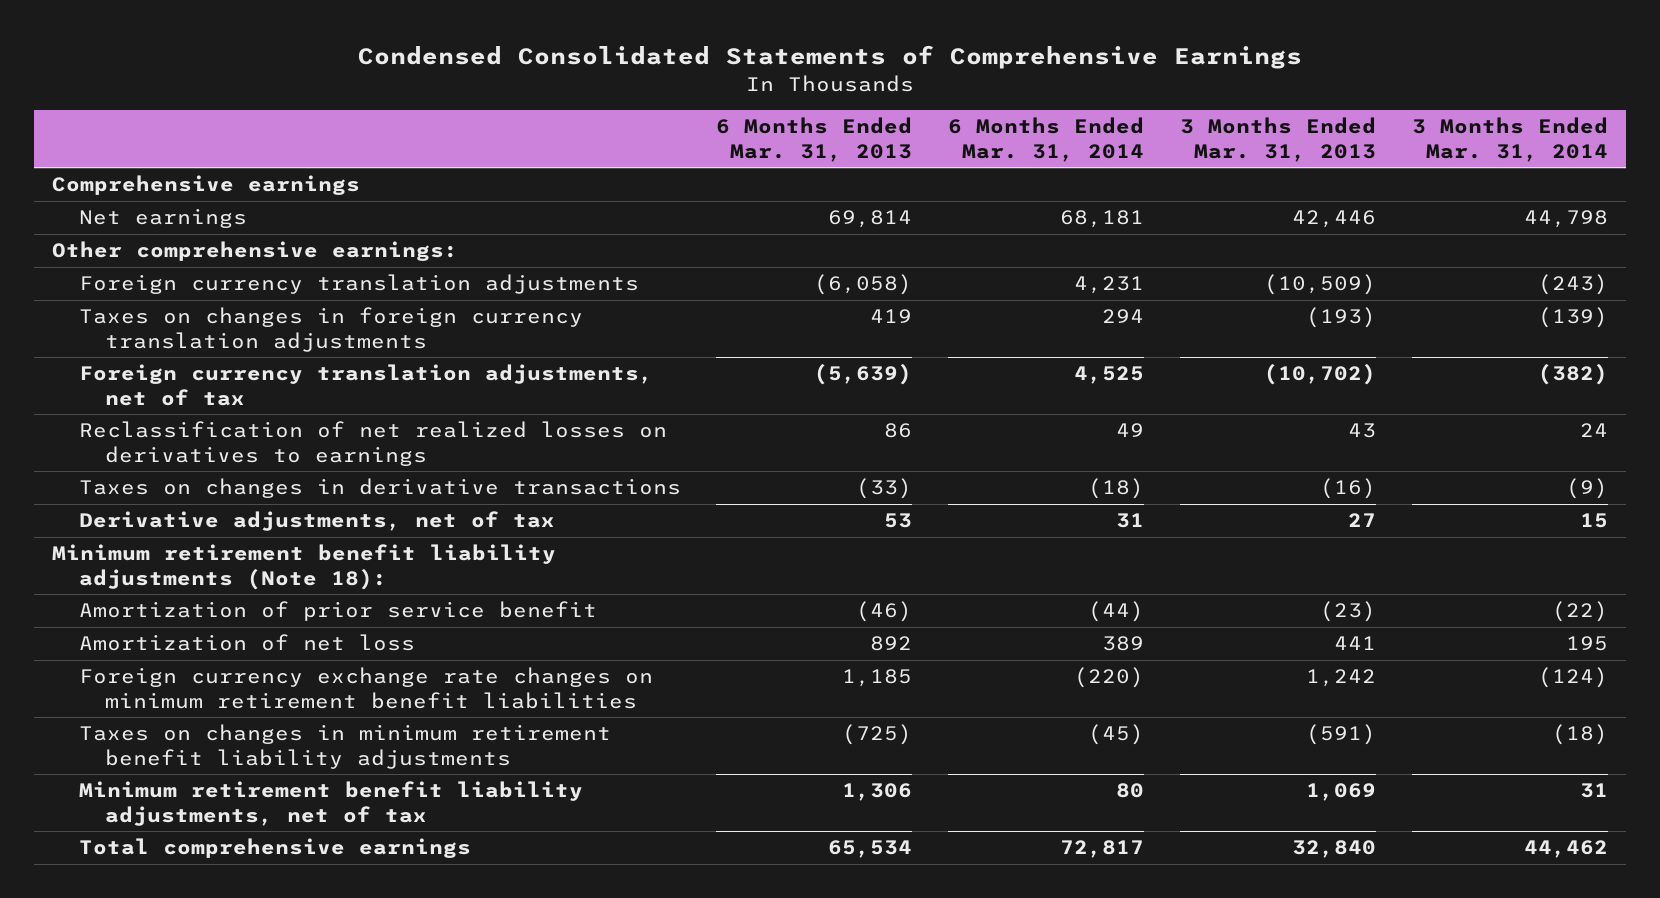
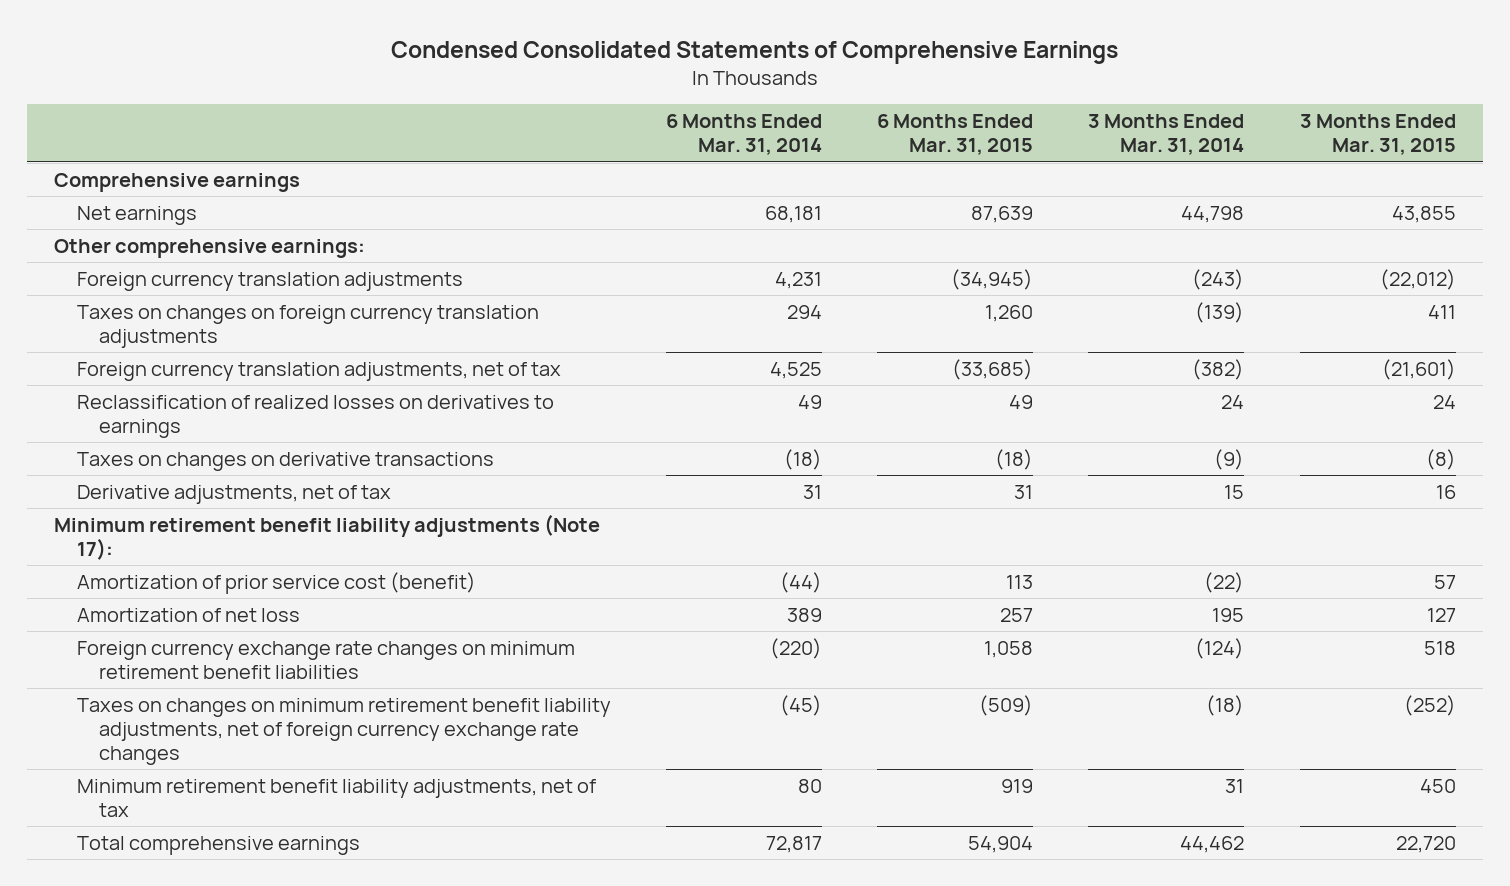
[716,117,913,162] 6 Months Ended Mar. 31, 2013 -> none
[1180,117,1377,162] 3 Months Ended Mar. 31, 2013 -> none
none -> [877,114,1034,156] 6 Months Ended Mar. 31, 2015
none -> [1299,114,1456,156] 3 Months Ended Mar. 31, 2015
[78,307,583,352] Taxes on changes in foreign currency translation adjustments -> [76,304,539,348] Taxes on changes on foreign currency translation adjustments
[78,421,667,466] Reclassification of net realized losses on derivatives to earnings -> [76,394,554,438] Reclassification of realized losses on derivatives to earnings
[78,478,681,499] Taxes on changes in derivative transactions -> [76,451,494,471] Taxes on changes on derivative transactions
[52,544,557,590] Minimum retirement benefit liability adjustments (Note 18): -> [54,513,601,560] Minimum retirement benefit liability adjustments (Note 17):
[78,601,597,622] Amortization of prior service benefit -> [76,571,476,594] Amortization of prior service cost (benefit)
[78,724,611,769] Taxes on changes in minimum retirement benefit liability adjustments -> [76,697,611,765] Taxes on changes on minimum retirement benefit liability adjustments, net of foreign currency exchange rate changes

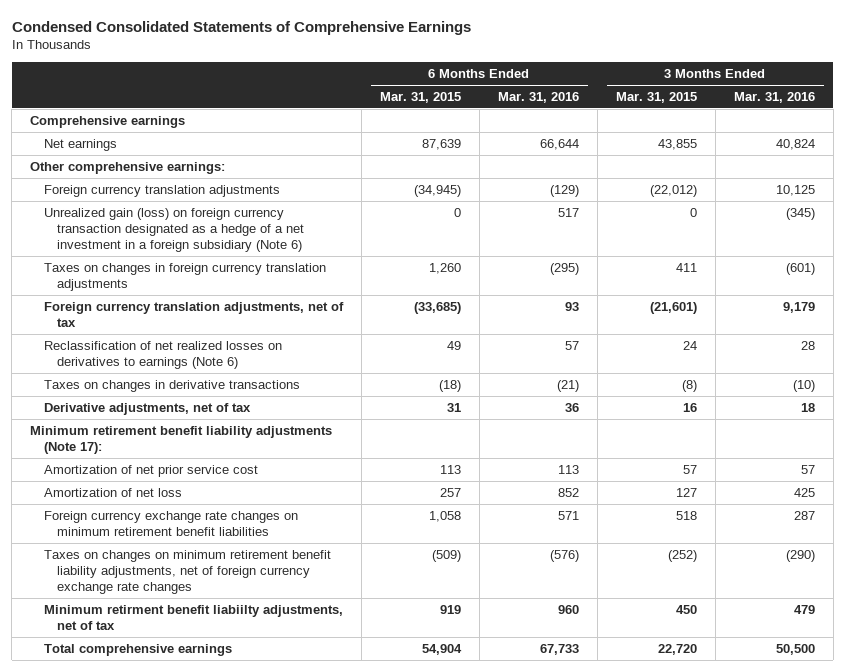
[665,114,822,156] 6 Months Ended Mar. 31, 2014 -> none
[1088,114,1245,156] 3 Months Ended Mar. 31, 2014 -> none
none -> [497,91,579,103] Mar. 31, 2016
none -> [733,91,815,103] Mar. 31, 2016
none -> [43,207,305,253] Unrealized gain (loss) on foreign currency transaction designated as a hedge of a net investment in a foreign subsidiary (Note 6)
[76,304,539,348] Taxes on changes on foreign currency translation adjustments -> [43,262,326,292] Taxes on changes in foreign currency translation adjustments
[76,394,554,438] Reclassification of realized losses on derivatives to earnings -> [43,340,282,370] Reclassification of net realized losses on derivatives to earnings (Note 6)
[76,451,494,471] Taxes on changes on derivative transactions -> [43,379,300,392] Taxes on changes in derivative transactions
[76,571,476,594] Amortization of prior service cost (benefit) -> [43,464,258,477] Amortization of net prior service cost
[76,778,596,817] Minimum retirement benefit liability adjustments, net of tax -> [43,604,343,631] Minimum retirment benefit liabiilty adjustments, net of tax

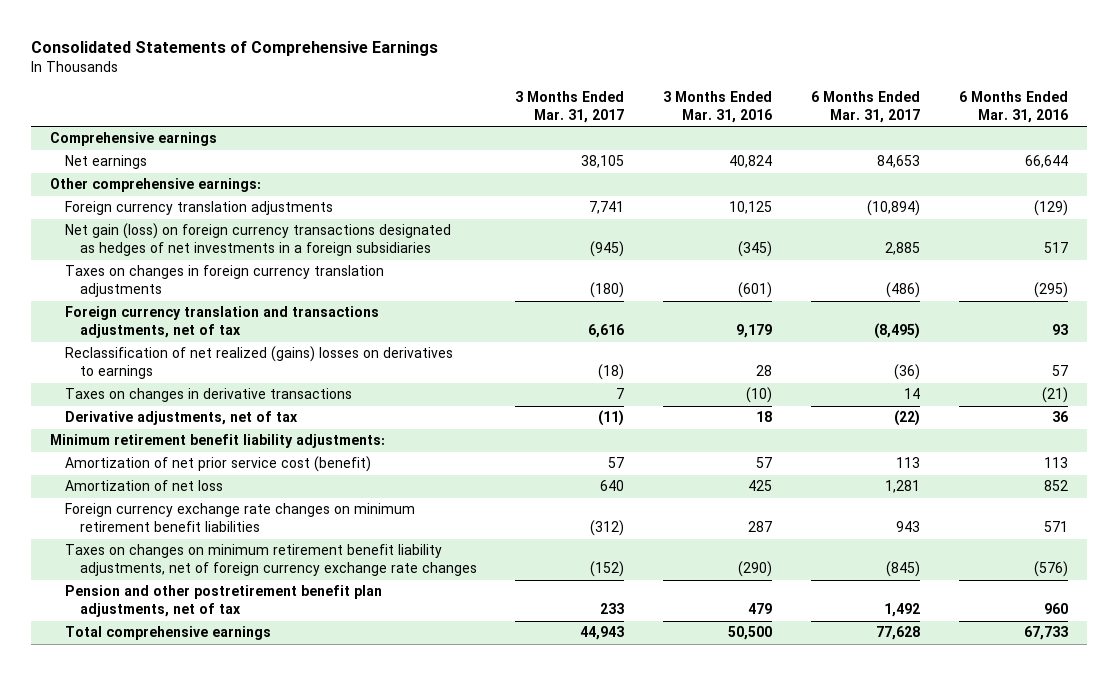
[11,20,471,35] Condensed Consolidated Statements of Comprehensive Earnings -> [30,40,438,56] Consolidated Statements of Comprehensive Earnings
[379,91,461,103] Mar. 31, 2015 -> none
[615,91,697,103] Mar. 31, 2015 -> none
none -> [515,91,625,123] 3 Months Ended Mar. 31, 2017
none -> [811,91,921,123] 6 Months Ended Mar. 31, 2017
[43,207,305,253] Unrealized gain (loss) on foreign currency transaction designated as a hedge of a net investment in a foreign subsidiary (Note 6) -> [64,223,451,257] Net gain (loss) on foreign currency transactions designated as hedges of net investments in a foreign subsidiaries
[43,301,344,328] Foreign currency translation adjustments, net of tax -> [64,306,379,339] Foreign currency translation and transactions adjustments, net of tax
[43,340,282,370] Reclassification of net realized losses on derivatives to earnings (Note 6) -> [64,346,453,380] Reclassification of net realized (gains) losses on derivatives to earnings
[30,425,333,455] Minimum retirement benefit liability adjustments (Note 17): -> [50,434,386,449] Minimum retirement benefit liability adjustments:
[43,464,258,477] Amortization of net prior service cost -> [64,456,371,473] Amortization of net prior service cost (benefit)
[43,604,343,631] Minimum retirment benefit liabiilty adjustments, net of tax -> [64,585,382,618] Pension and other postretirement benefit plan adjustments, net of tax

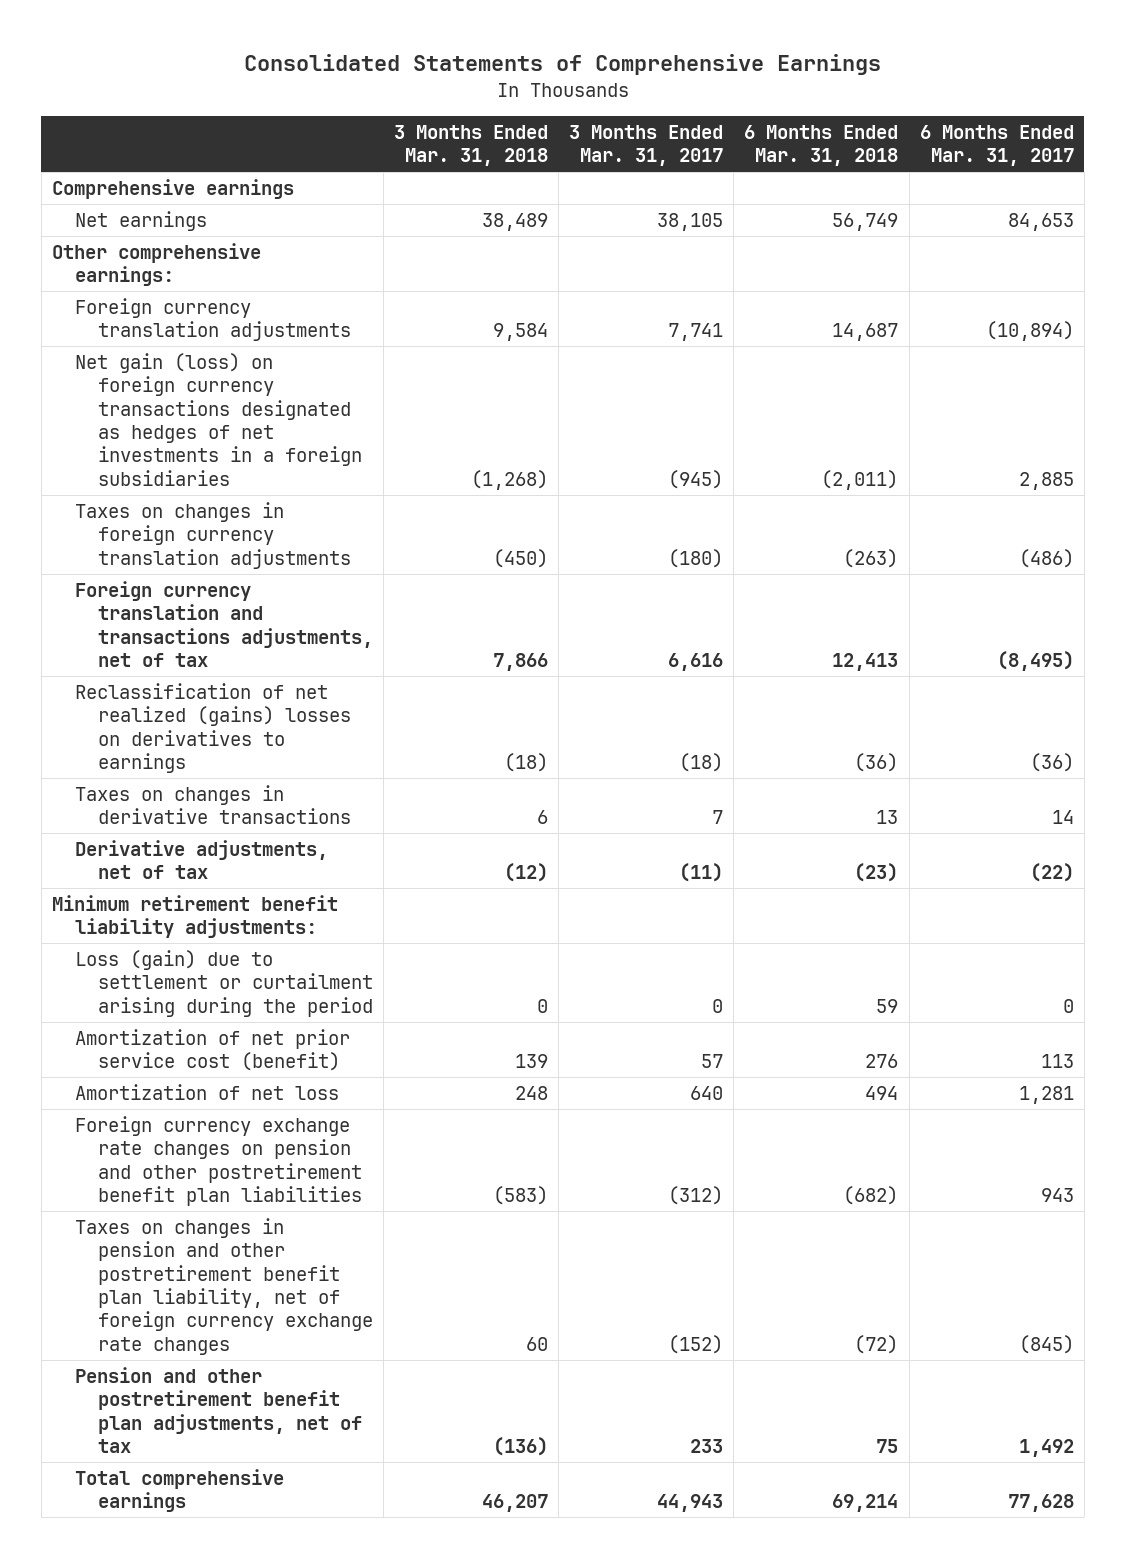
[663,91,773,123] 3 Months Ended Mar. 31, 2016 -> none
[958,91,1068,123] 6 Months Ended Mar. 31, 2016 -> none
none -> [394,124,549,167] 3 Months Ended Mar. 31, 2018
none -> [744,124,899,167] 6 Months Ended Mar. 31, 2018
none -> [74,949,373,1017] Loss (gain) due to settlement or curtailment arising during the period
[64,503,415,533] Foreign currency exchange rate changes on minimum retirement benefit liabilities -> [74,1115,362,1207] Foreign currency exchange rate changes on pension and other postretirement benefit plan liabilities
[64,544,477,577] Taxes on changes on minimum retirement benefit liability adjustments, net of foreign currency exchange rate changes -> [74,1217,373,1355] Taxes on changes in pension and other postretirement benefit plan liability, net of foreign currency exchange rate changes

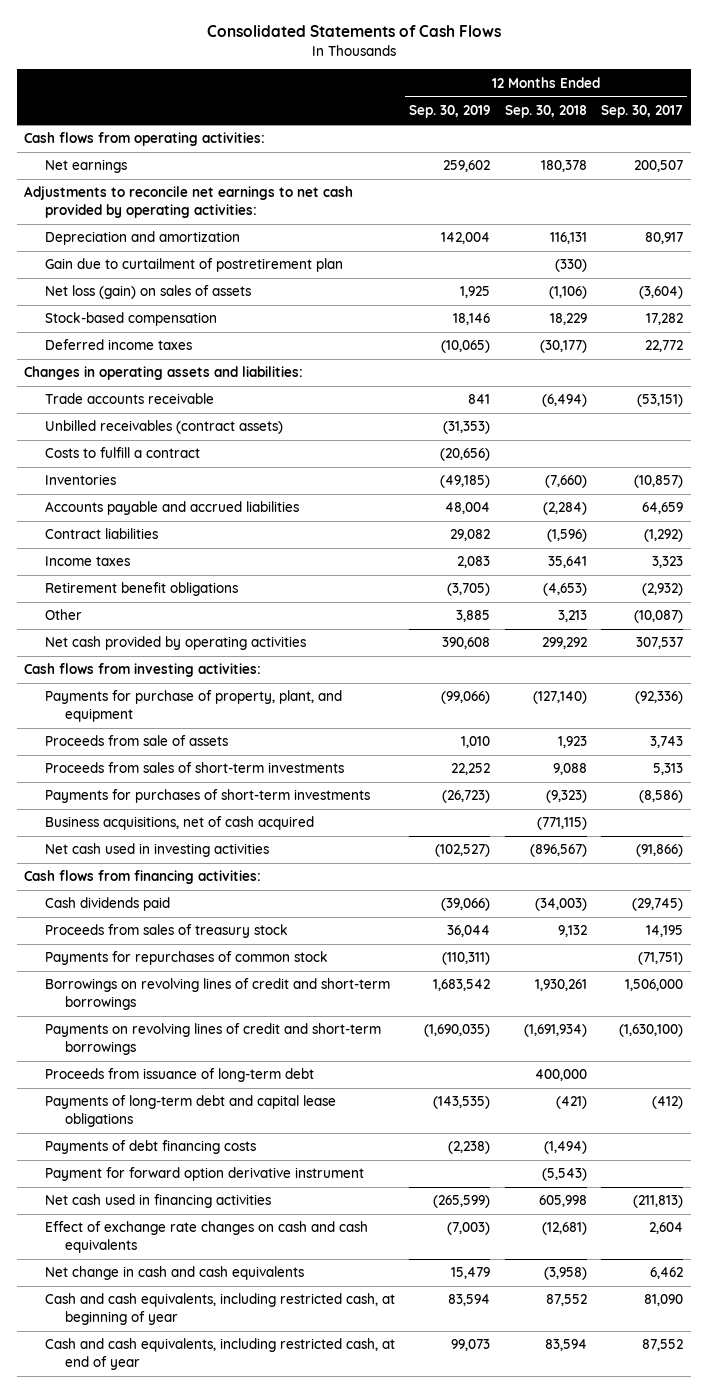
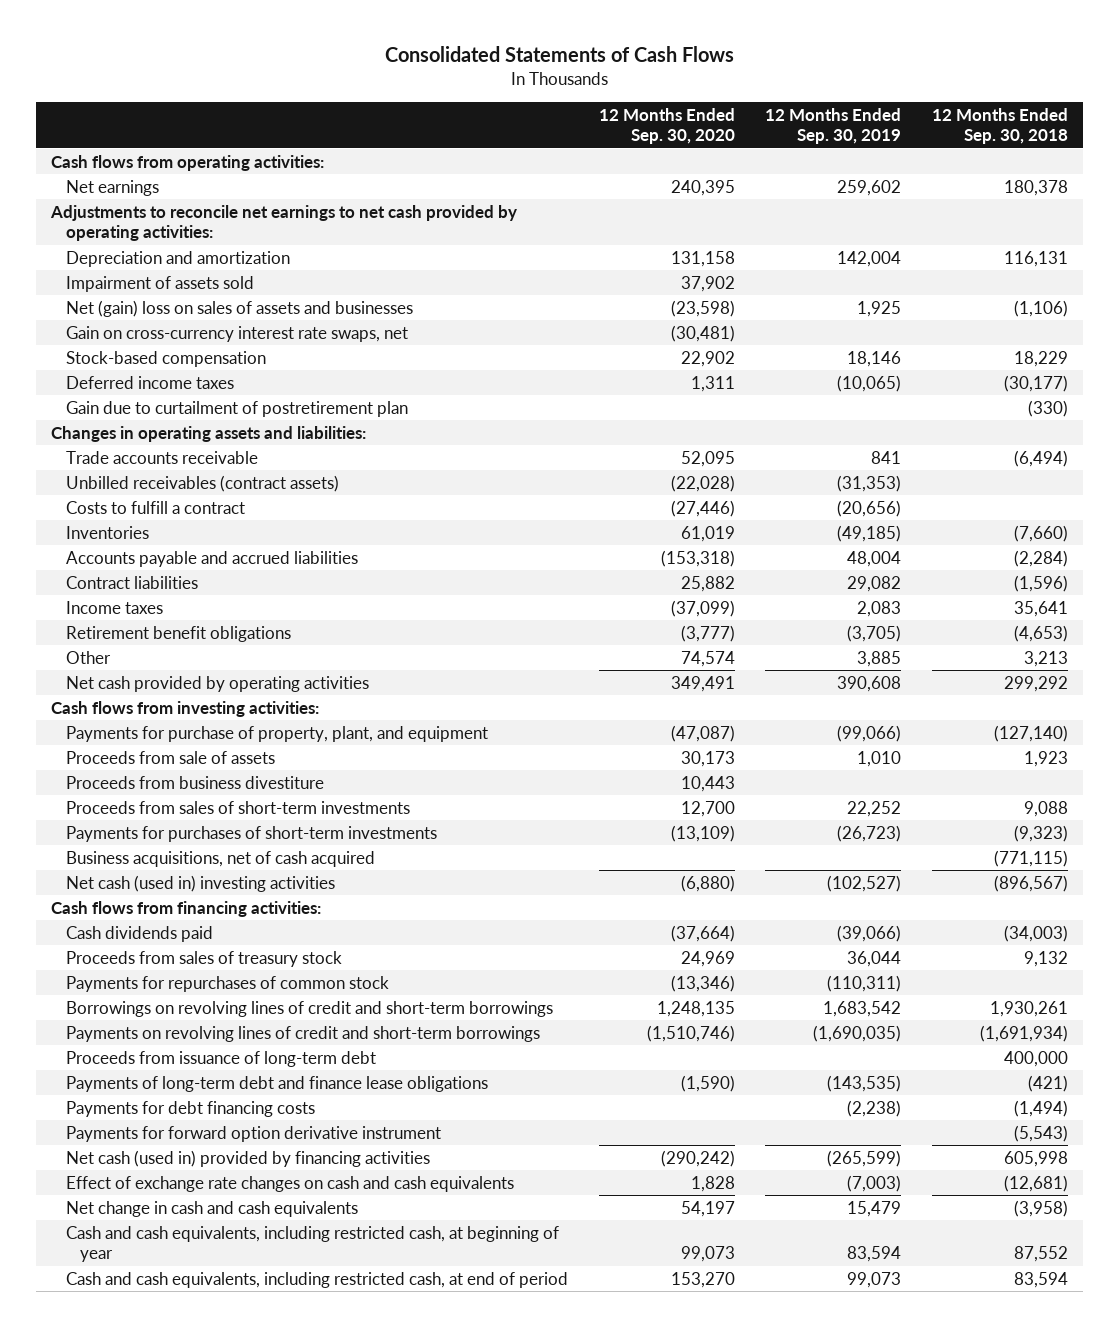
[601,105,684,119] Sep. 30, 2017 -> none
none -> [598,107,735,145] 12 Months Ended Sep. 30, 2020
none -> [65,275,254,292] Impairment of assets sold
[44,285,251,300] Net loss (gain) on sales of assets -> [65,299,413,317] Net (gain) loss on sales of assets and businesses
none -> [65,325,408,342] Gain on cross-currency interest rate swaps, net
[44,258,343,273] Gain due to curtailment of postretirement plan -> [65,400,408,417] Gain due to curtailment of postretirement plan
none -> [65,775,324,789] Proceeds from business divestiture
[44,843,269,858] Net cash used in investing activities -> [65,874,335,892] Net cash (used in) investing activities
[44,1095,336,1127] Payments of long-term debt and capital lease obligations -> [65,1075,488,1092] Payments of long-term debt and finance lease obligations
[44,1140,256,1155] Payments of debt financing costs -> [65,1100,315,1117] Payments for debt financing costs
[44,1167,364,1182] Payment for forward option derivative instrument -> [65,1125,441,1142] Payments for forward option derivative instrument
[44,1194,271,1209] Net cash used in financing activities -> [65,1149,430,1167] Net cash (used in) provided by financing activities
[44,1338,395,1370] Cash and cash equivalents, including restricted cash, at end of year -> [65,1271,568,1288] Cash and cash equivalents, including restricted cash, at end of period

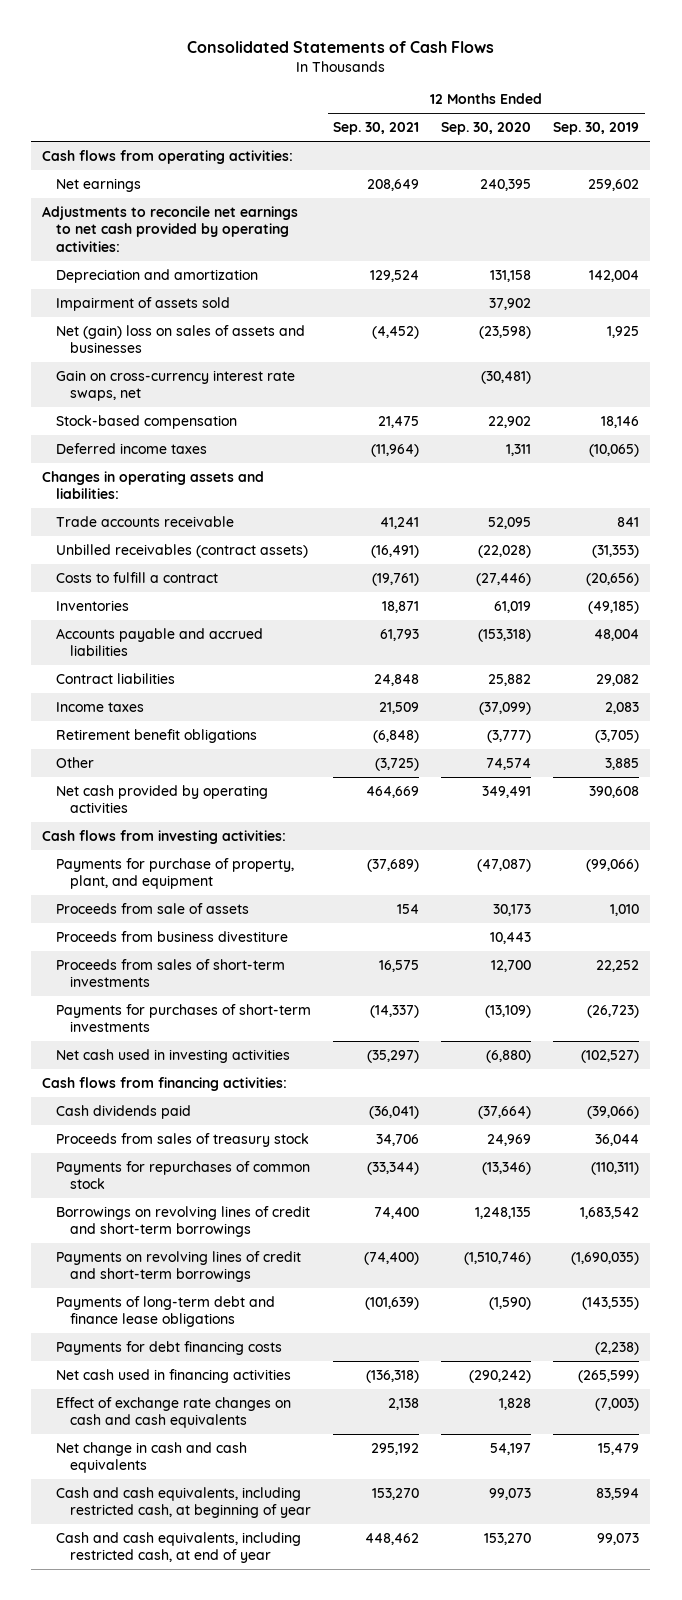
[932,107,1069,145] 12 Months Ended Sep. 30, 2018 -> none
none -> [333,122,420,136] Sep. 30, 2021
[65,400,408,417] Gain due to curtailment of postretirement plan -> none
[65,850,375,867] Business acquisitions, net of cash acquired -> none
[65,874,335,892] Net cash (used in) investing activities -> [55,1048,290,1063] Net cash used in investing activities
[65,1050,376,1067] Proceeds from issuance of long-term debt -> none
[65,1125,441,1142] Payments for forward option derivative instrument -> none
[65,1149,430,1167] Net cash (used in) provided by financing activities -> [55,1368,291,1383] Net cash used in financing activities
[65,1271,568,1288] Cash and cash equivalents, including restricted cash, at end of period -> [55,1531,301,1564] Cash and cash equivalents, including restricted cash, at end of year

